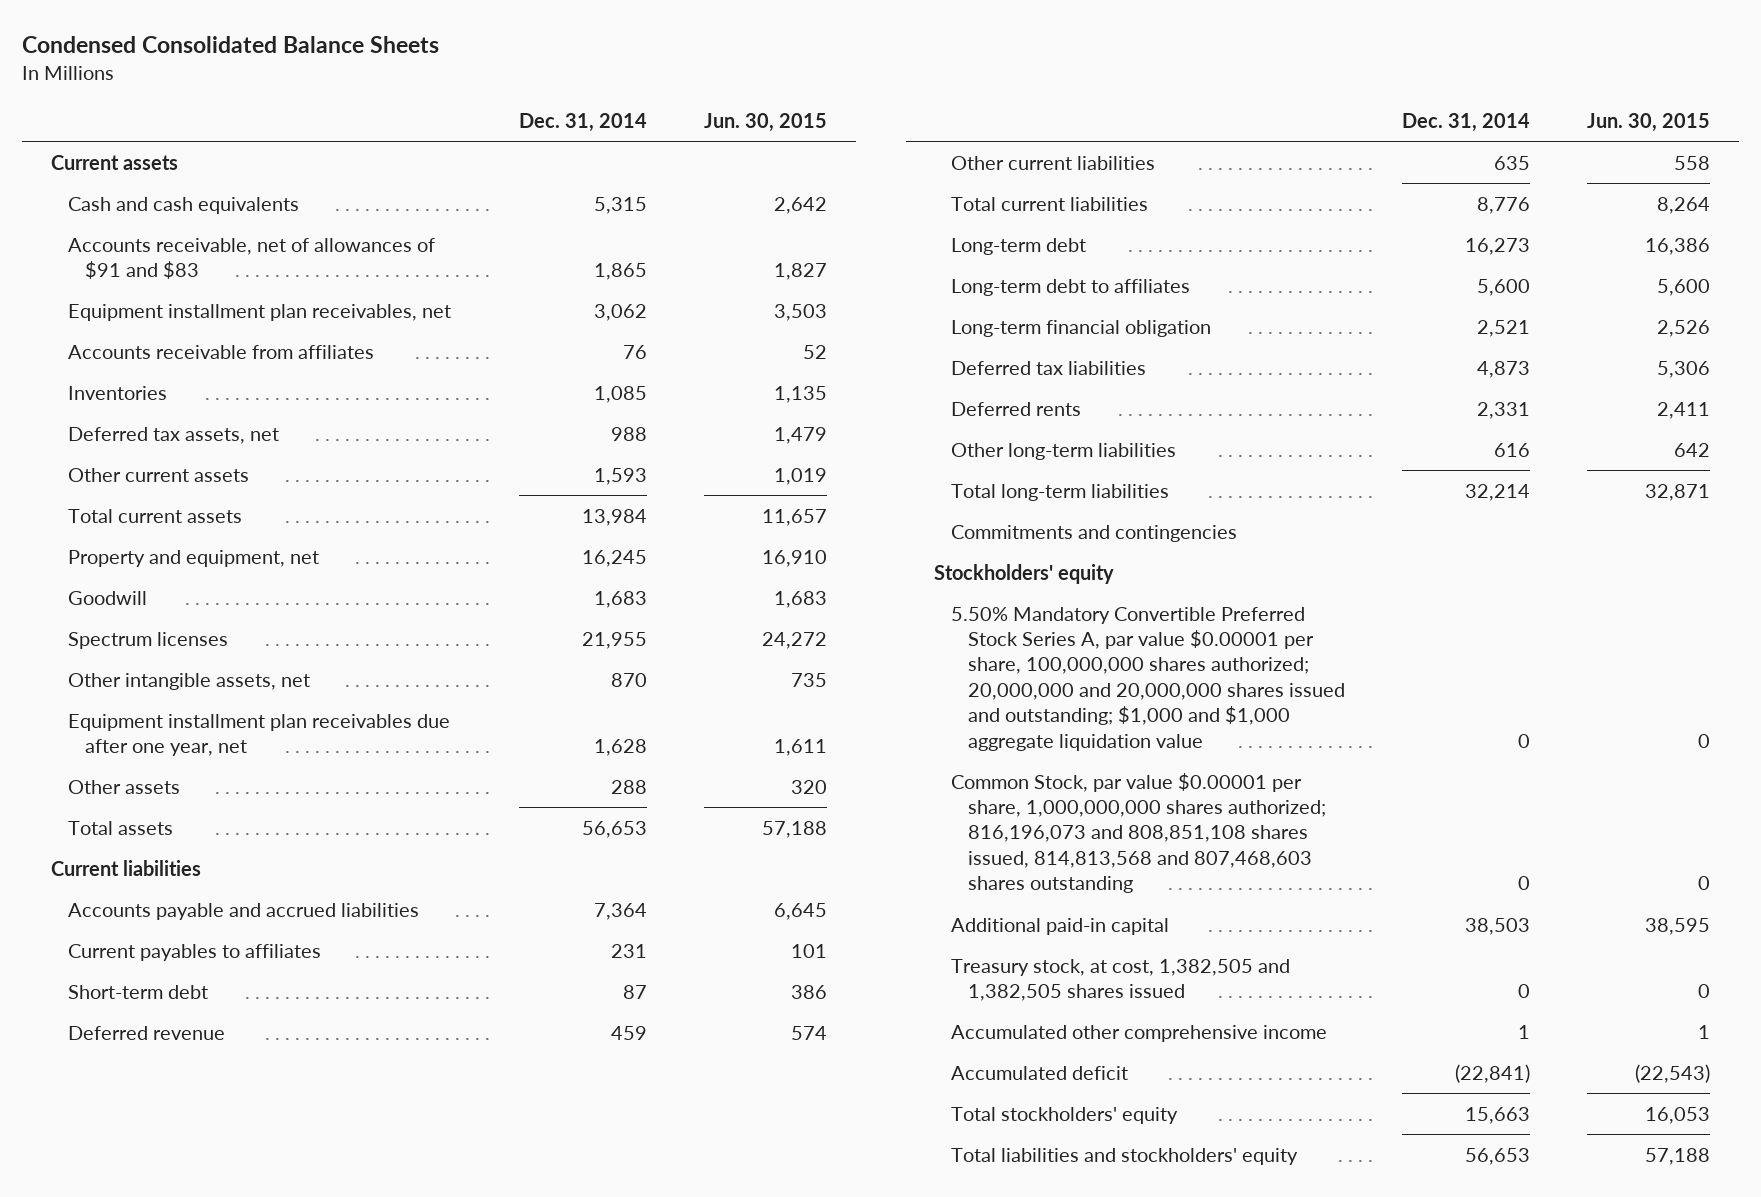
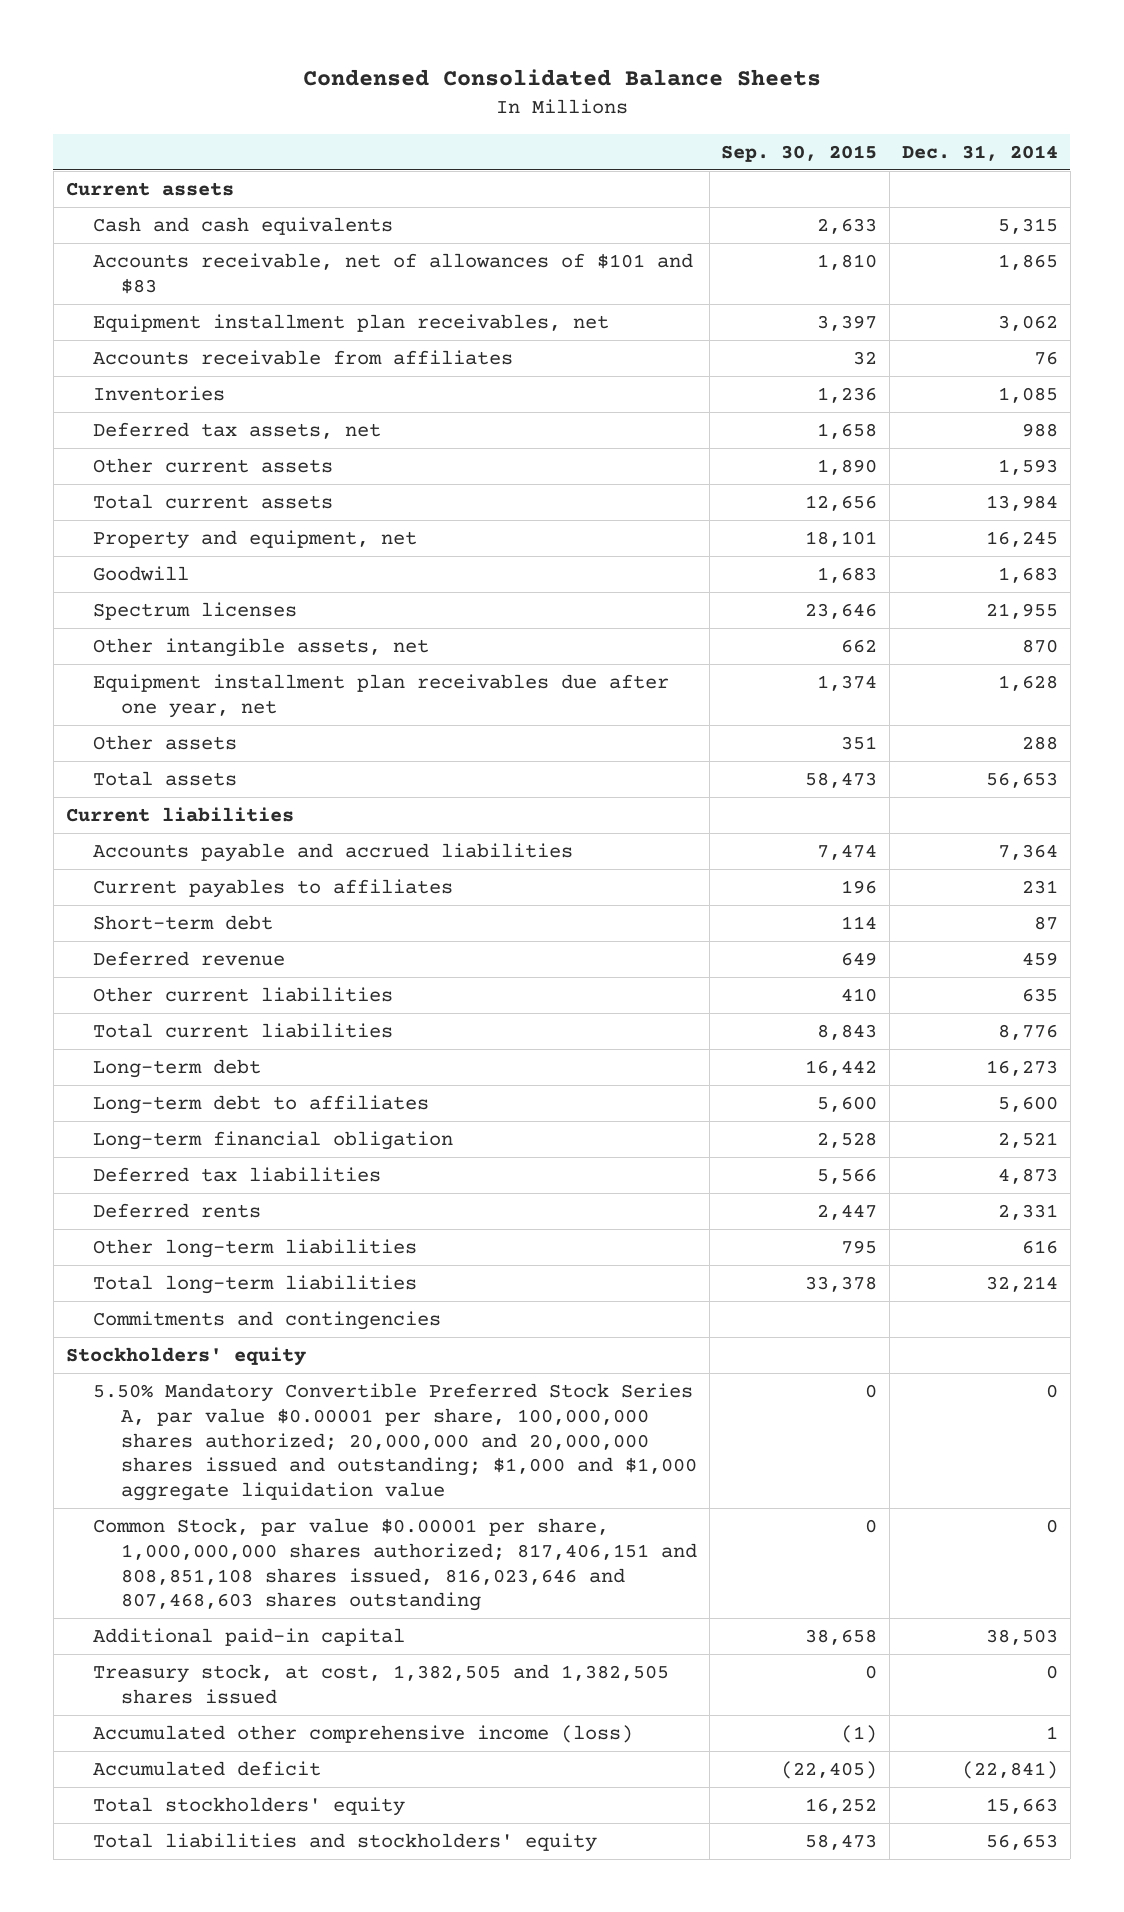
[704,112,828,132] Jun. 30, 2015 -> none
none -> [721,144,878,162] Sep. 30, 2015
[67,237,435,280] Accounts receivable, net of allowances of $91 and $83 -> [93,252,694,294] Accounts receivable, net of allowances of $101 and $83
[951,772,1326,894] Common Stock, par value $0.00001 per share, 1,000,000,000 shares authorized; 816,196,073 and 808,851,108 shares issued, 814,813,568 and 807,468,603 shares outstanding -> [93,1517,697,1612] Common Stock, par value $0.00001 per share, 1,000,000,000 shares authorized; 817,406,151 and 808,851,108 shares issued, 816,023,646 and 807,468,603 shares outstanding
[951,1024,1328,1042] Accumulated other comprehensive income -> [93,1724,634,1743] Accumulated other comprehensive income (loss)

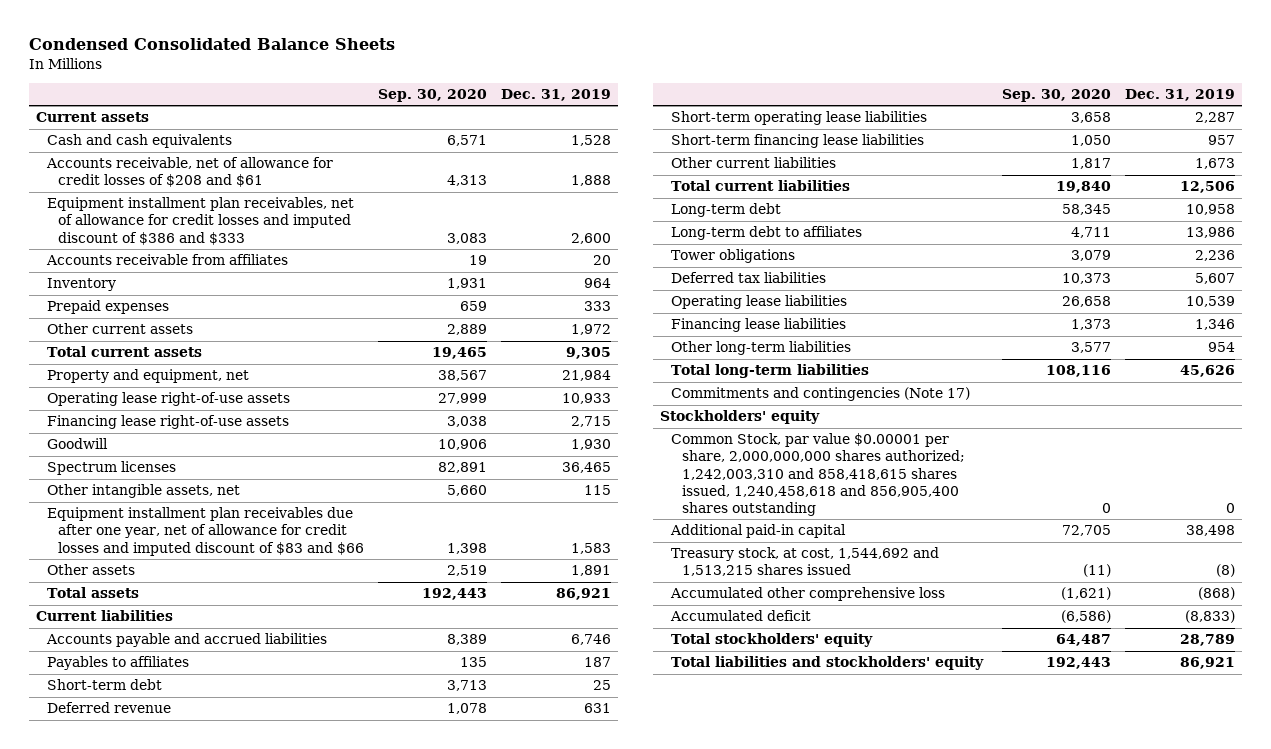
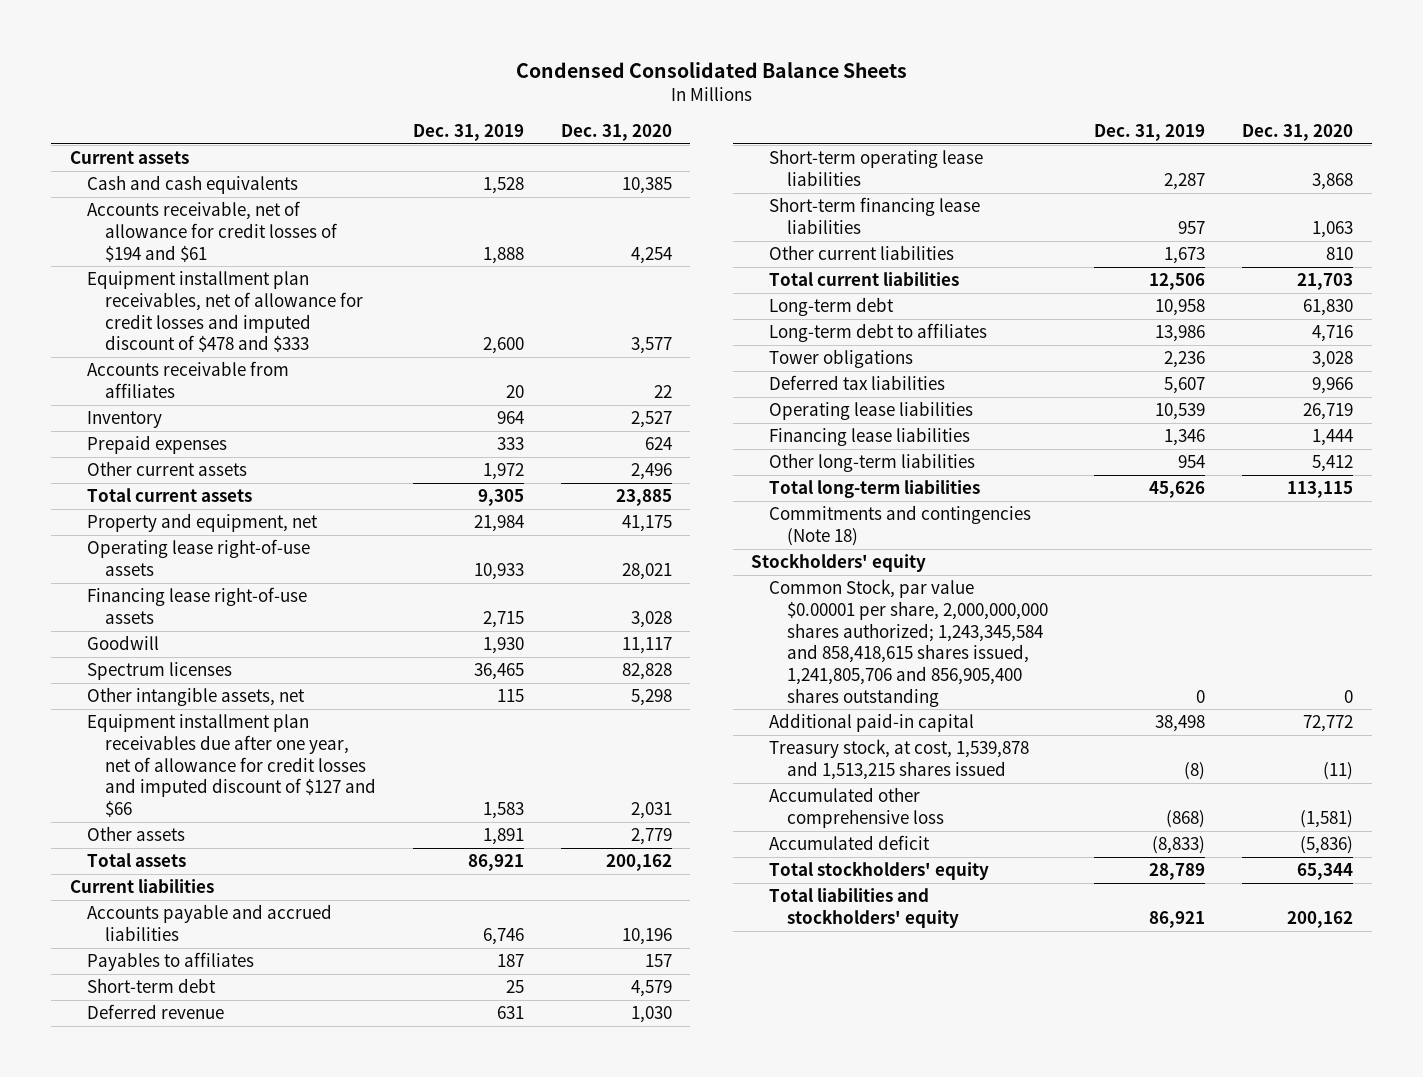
[378,88,488,102] Sep. 30, 2020 -> none
none -> [560,123,672,141] Dec. 31, 2020
[46,157,334,188] Accounts receivable, net of allowance for credit losses of $208 and $61 -> [87,201,339,262] Accounts receivable, net of allowance for credit losses of $194 and $61
[47,197,355,245] Equipment installment plan receivables, net of allowance for credit losses and imputed discount of $386 and $333 -> [87,271,364,353] Equipment installment plan receivables, net of allowance for credit losses and imputed discount of $478 and $333
[47,507,365,556] Equipment installment plan receivables due after one year, net of allowance for credit losses and imputed discount of $83 and $66 -> [87,714,377,817] Equipment installment plan receivables due after one year, net of allowance for credit losses and imputed discount of $127 and $66
[670,387,970,402] Commitments and contingencies (Note 17) -> [768,505,1031,546] Commitments and contingencies (Note 18)
[670,433,965,516] Common Stock, par value $0.00001 per share, 2,000,000,000 shares authorized; 1,242,003,310 and 858,418,615 shares issued, 1,240,458,618 and 856,905,400 shares outstanding -> [768,579,1048,707] Common Stock, par value $0.00001 per share, 2,000,000,000 shares authorized; 1,243,345,584 and 858,418,615 shares issued, 1,241,805,706 and 856,905,400 shares outstanding
[670,547,939,577] Treasury stock, at cost, 1,544,692 and 1,513,215 shares issued -> [768,739,1029,780] Treasury stock, at cost, 1,539,878 and 1,513,215 shares issued

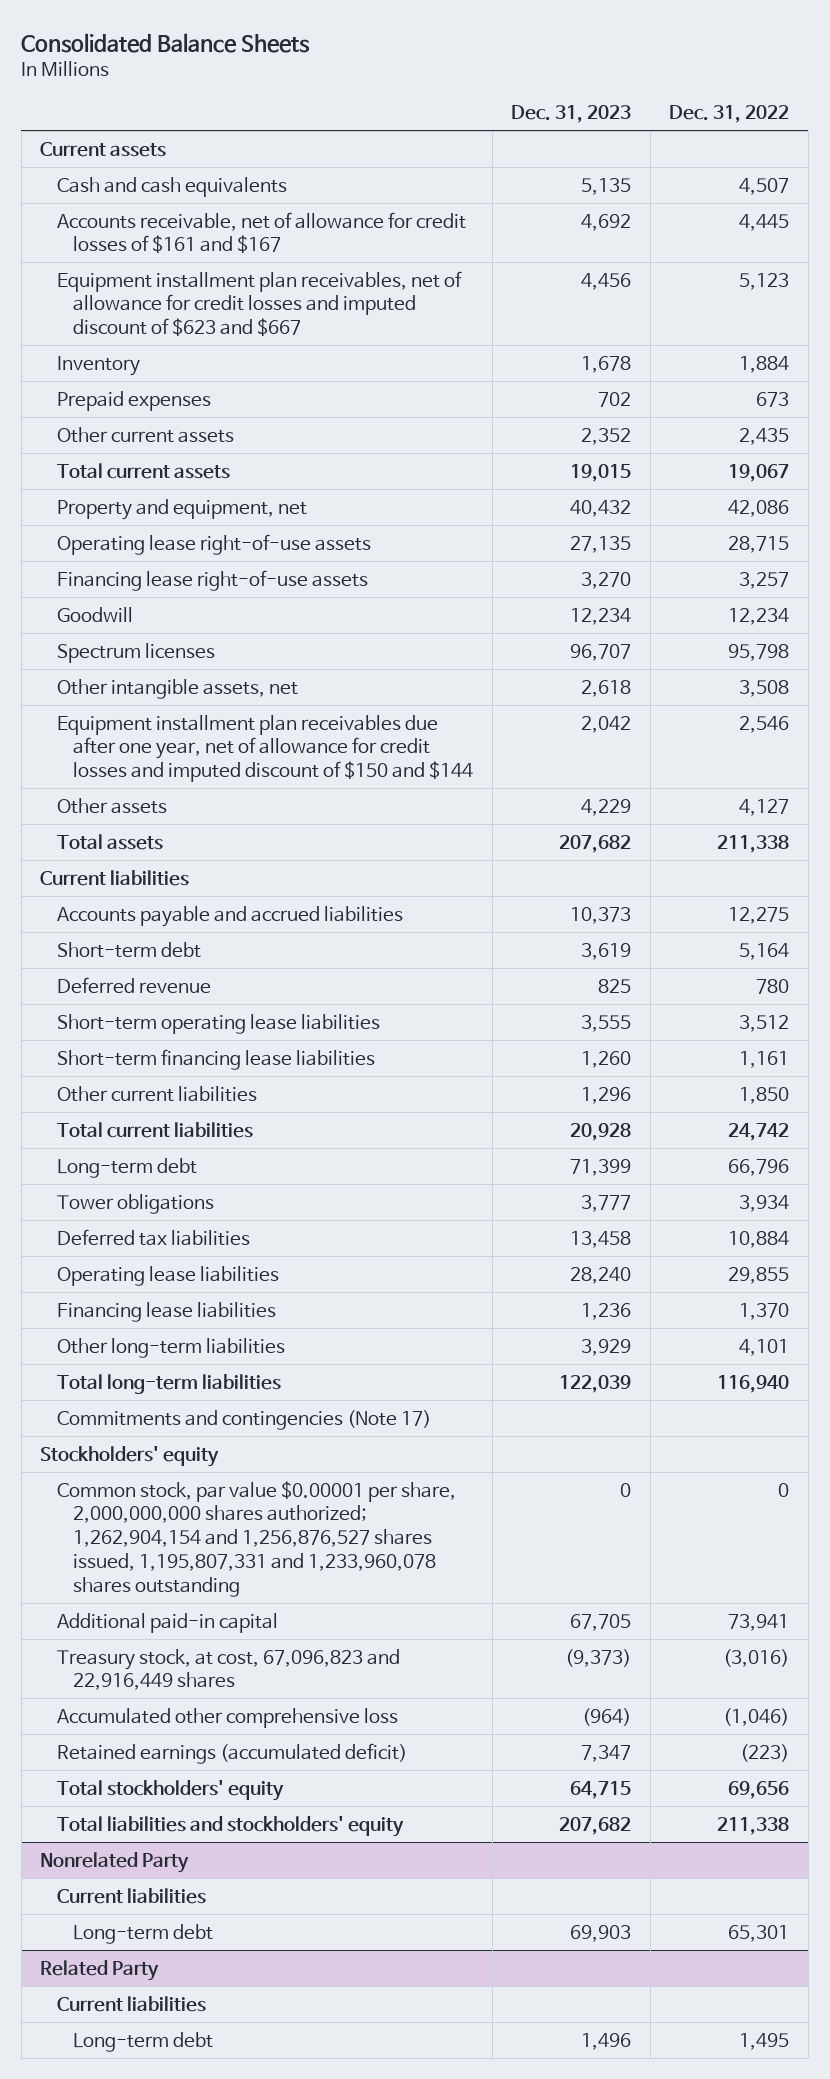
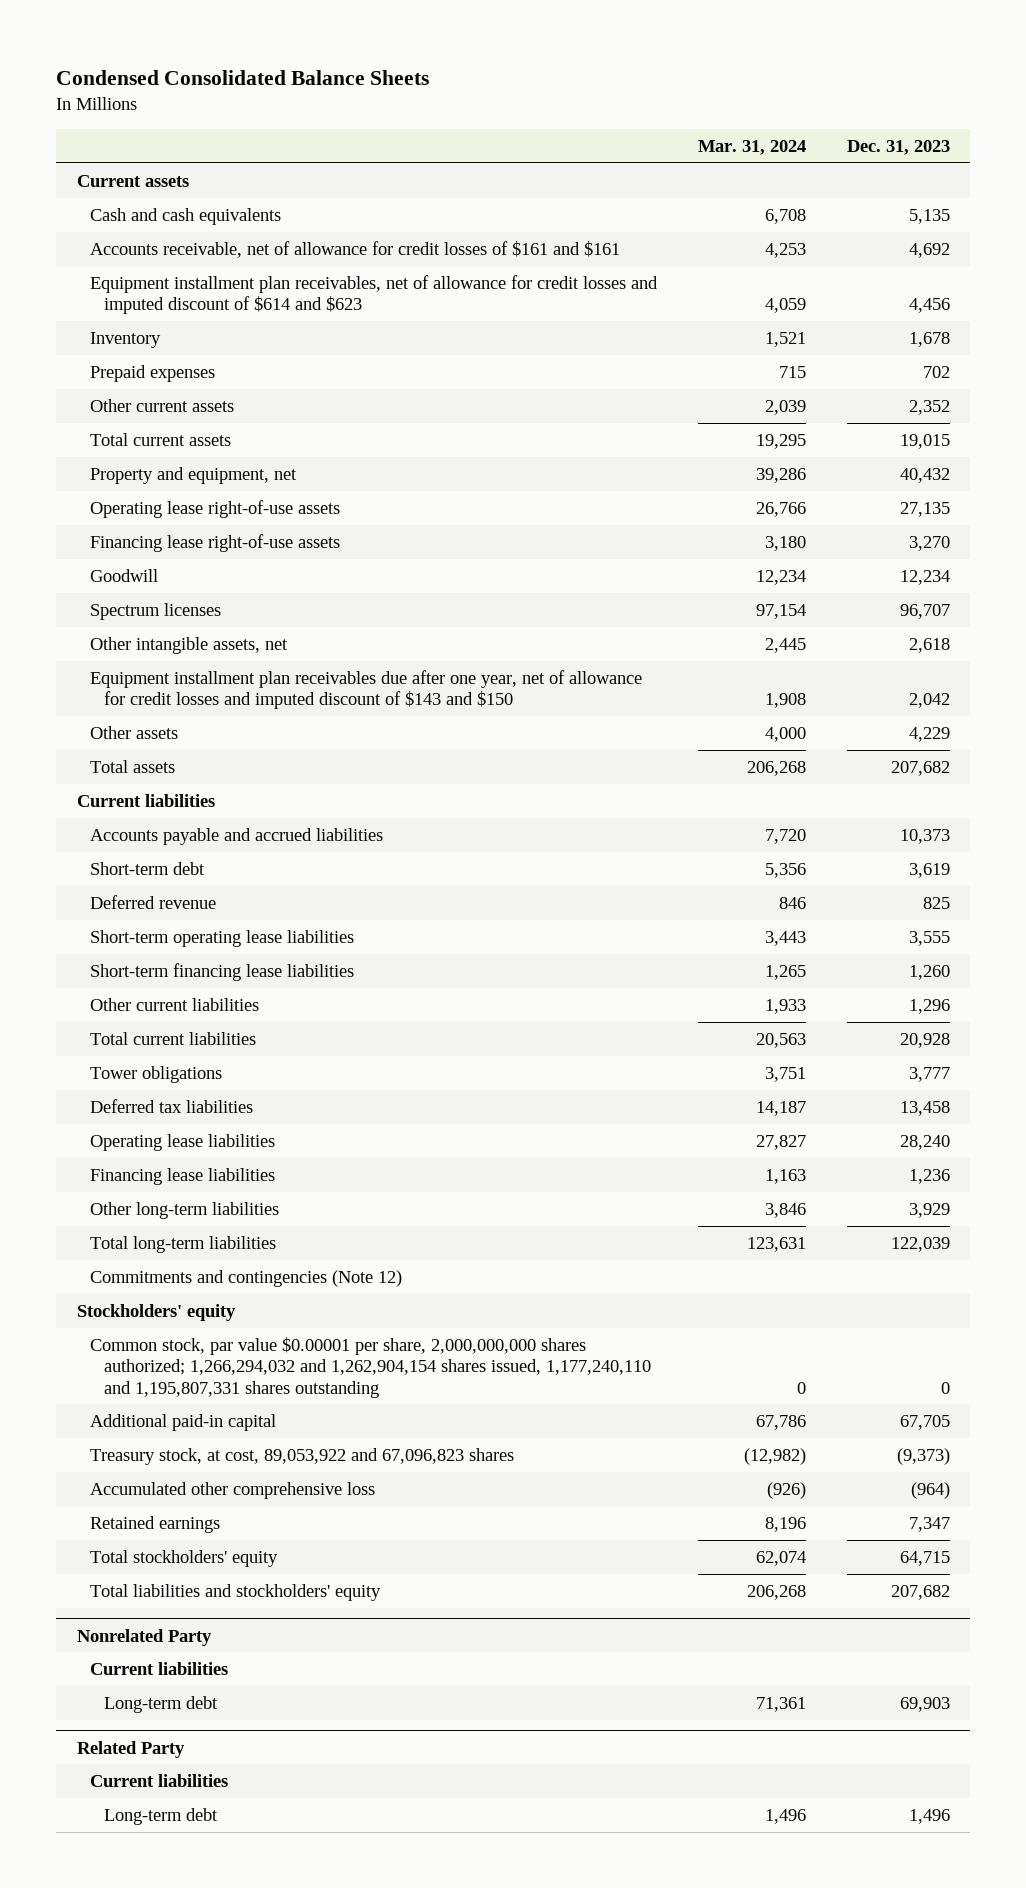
[21,32,311,53] Consolidated Balance Sheets -> [56,70,430,86] Condensed Consolidated Balance Sheets
[669,105,790,124] Dec. 31, 2022 -> none
none -> [697,139,806,155] Mar. 31, 2024
[56,211,466,255] Accounts receivable, net of allowance for credit losses of $161 and $167 -> [90,240,621,258] Accounts receivable, net of allowance for credit losses of $161 and $161
[56,270,462,338] Equipment installment plan receivables, net of allowance for credit losses and imputed discount of $623 and $667 -> [90,274,659,315] Equipment installment plan receivables, net of allowance for credit losses and imputed discount of $614 and $623
[56,714,474,783] Equipment installment plan receivables due after one year, net of allowance for credit losses and imputed discount of $150 and $144 -> [90,669,643,710] Equipment installment plan receivables due after one year, net of allowance for credit losses and imputed discount of $143 and $150
[56,1157,197,1178] Long-term debt -> none
[56,1409,431,1430] Commitments and contingencies (Note 17) -> [90,1269,403,1287] Commitments and contingencies (Note 12)
[56,1480,456,1598] Common stock, par value $0.00001 per share, 2,000,000,000 shares authorized; 1,262,904,154 and 1,256,876,527 shares issued, 1,195,807,331 and 1,233,960,078 shares outstanding -> [90,1336,651,1398] Common stock, par value $0.00001 per share, 2,000,000,000 shares authorized; 1,266,294,032 and 1,262,904,154 shares issued, 1,177,240,110 and 1,195,807,331 shares outstanding
[56,1648,400,1691] Treasury stock, at cost, 67,096,823 and 22,916,449 shares -> [90,1447,515,1465] Treasury stock, at cost, 89,053,922 and 67,096,823 shares
[56,1742,407,1764] Retained earnings (accumulated deficit) -> [90,1515,221,1533] Retained earnings

